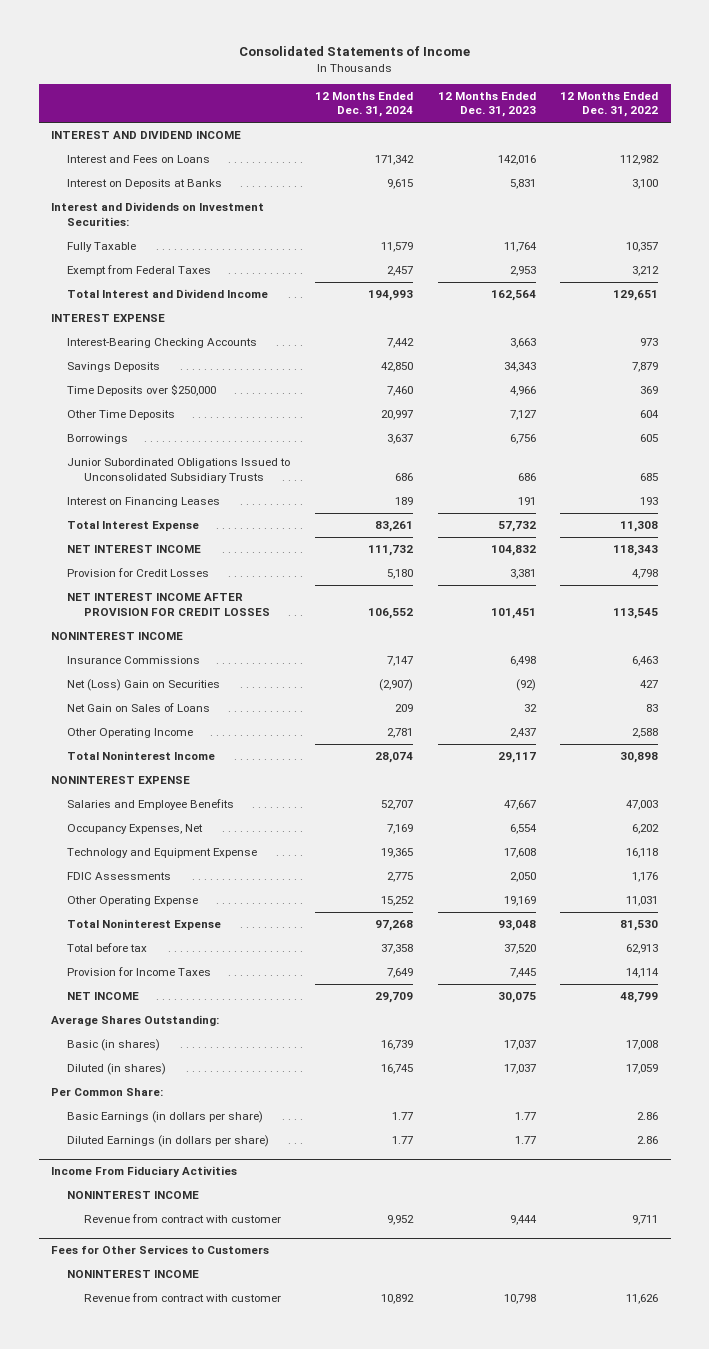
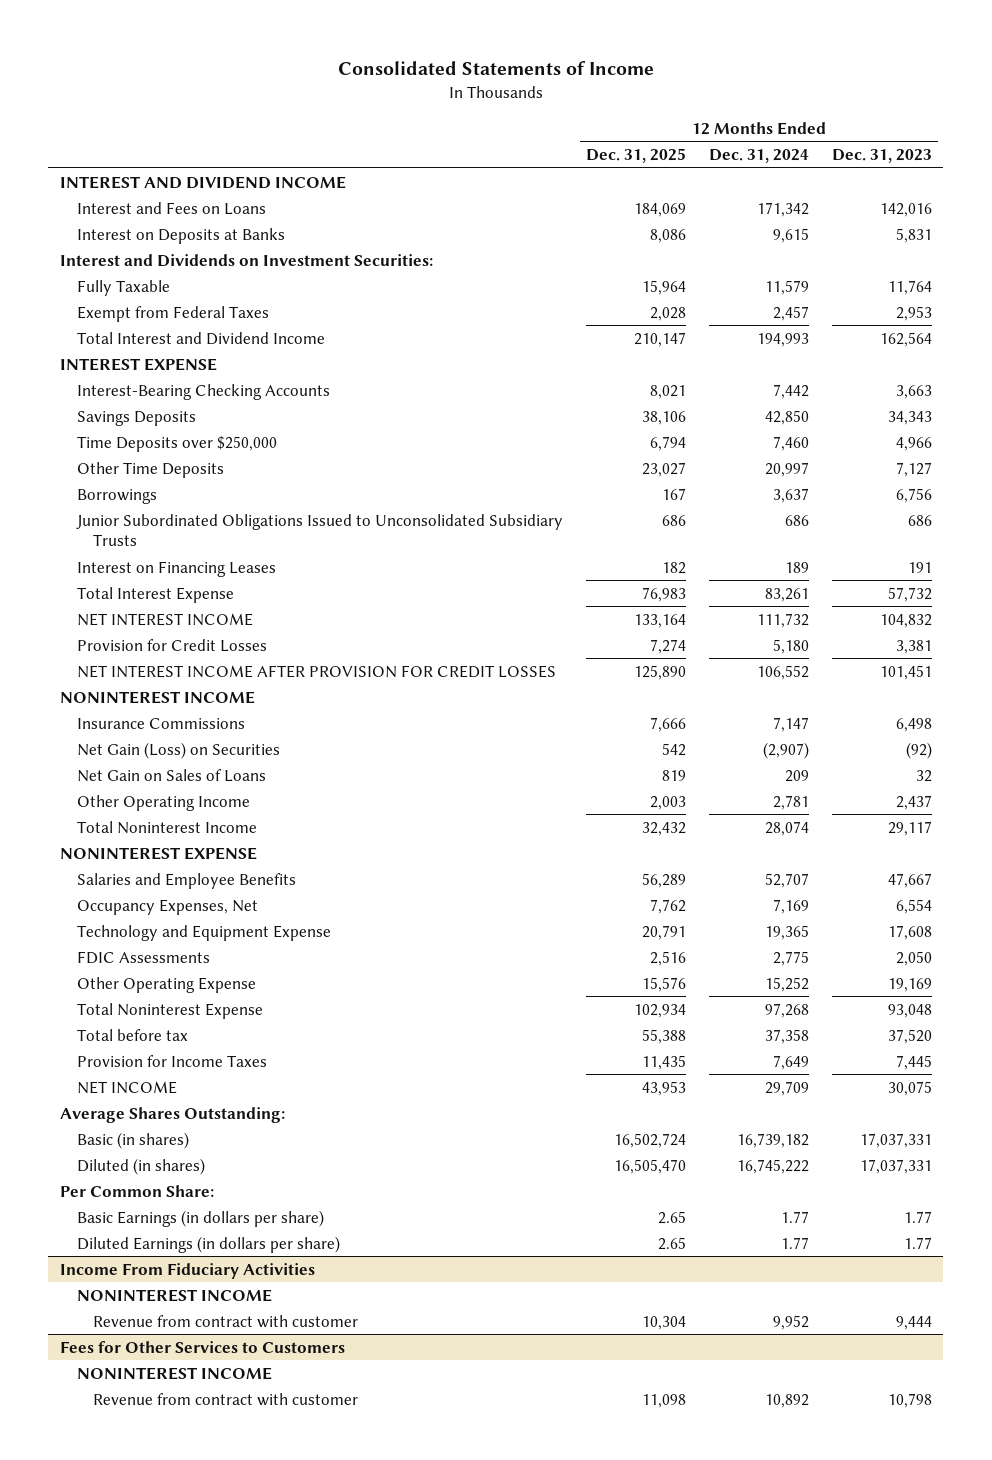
[560,91,659,118] 12 Months Ended Dec. 31, 2022 -> none
none -> [585,148,686,164] Dec. 31, 2025
[67,678,221,691] Net (Loss) Gain on Securities -> [76,741,280,759] Net Gain (Loss) on Securities
[380,1039,413,1050] 16,739 -> [736,1132,809,1148] 16,739,182
[503,1039,536,1050] 17,037 -> [859,1132,932,1148] 17,037,331
[380,1063,413,1074] 16,745 -> [736,1158,809,1174] 16,745,222
[503,1063,536,1074] 17,037 -> [859,1158,932,1174] 17,037,331

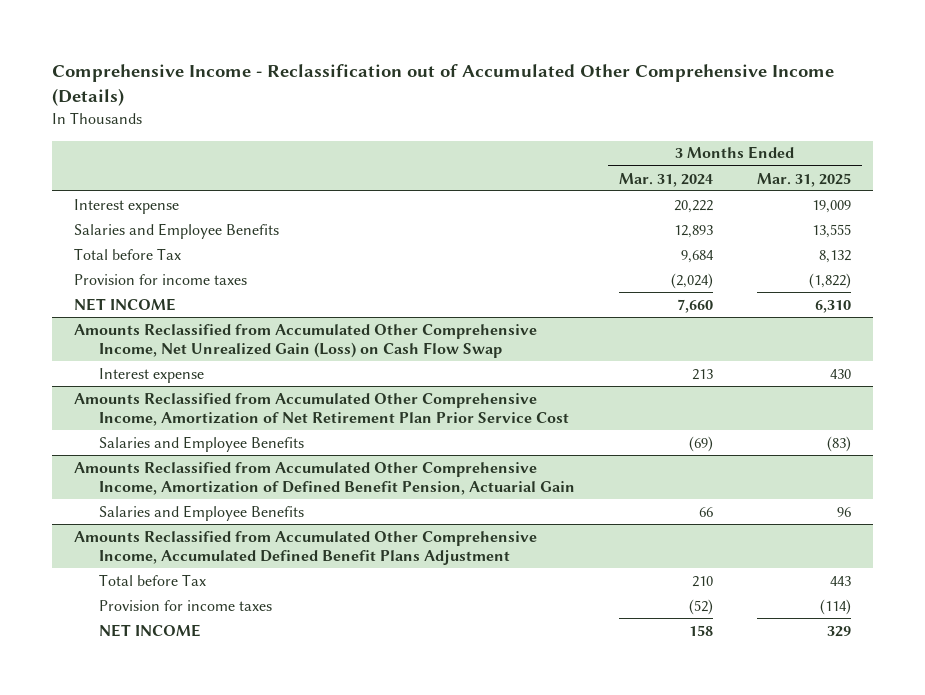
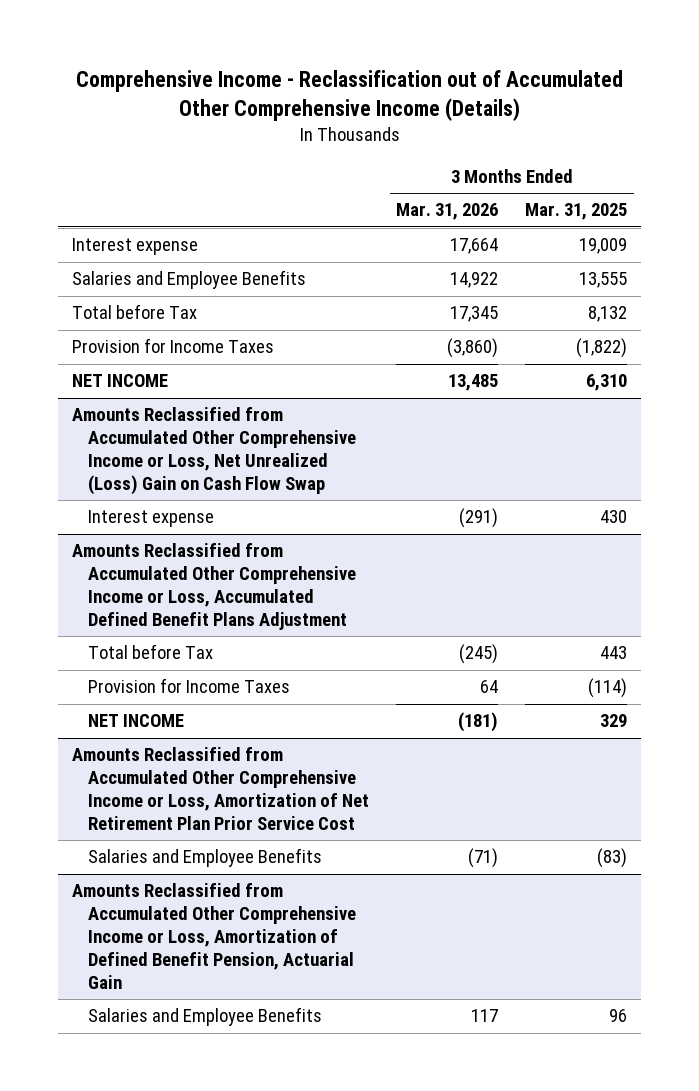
[619,172,714,187] Mar. 31, 2024 -> none
none -> [396,203,499,221] Mar. 31, 2026
[74,273,248,285] Provision for income taxes -> [71,338,274,354] Provision for Income Taxes
[74,323,538,358] Amounts Reclassified from Accumulated Other Comprehensive Income, Net Unrealized Gain (Loss) on Cash Flow Swap -> [71,407,357,496] Amounts Reclassified from Accumulated Other Comprehensive Income or Loss, Net Unrealized (Loss) Gain on Cash Flow Swap
[74,392,569,426] Amounts Reclassified from Accumulated Other Comprehensive Income, Amortization of Net Retirement Plan Prior Service Cost -> none
[98,435,304,452] Salaries and Employee Benefits -> none
[74,461,575,495] Amounts Reclassified from Accumulated Other Comprehensive Income, Amortization of Defined Benefit Pension, Actuarial Gain -> none
[98,504,304,521] Salaries and Employee Benefits -> none
[74,530,538,565] Amounts Reclassified from Accumulated Other Comprehensive Income, Accumulated Defined Benefit Plans Adjustment -> [71,543,357,631] Amounts Reclassified from Accumulated Other Comprehensive Income or Loss, Accumulated Defined Benefit Plans Adjustment
[98,599,272,611] Provision for income taxes -> [88,678,291,694] Provision for Income Taxes
none -> [71,747,370,831] Amounts Reclassified from Accumulated Other Comprehensive Income or Loss, Amortization of Net Retirement Plan Prior Service Cost
none -> [88,848,323,868] Salaries and Employee Benefits
none -> [71,883,357,990] Amounts Reclassified from Accumulated Other Comprehensive Income or Loss, Amortization of Defined Benefit Pension, Actuarial Gain
none -> [88,1007,323,1027] Salaries and Employee Benefits

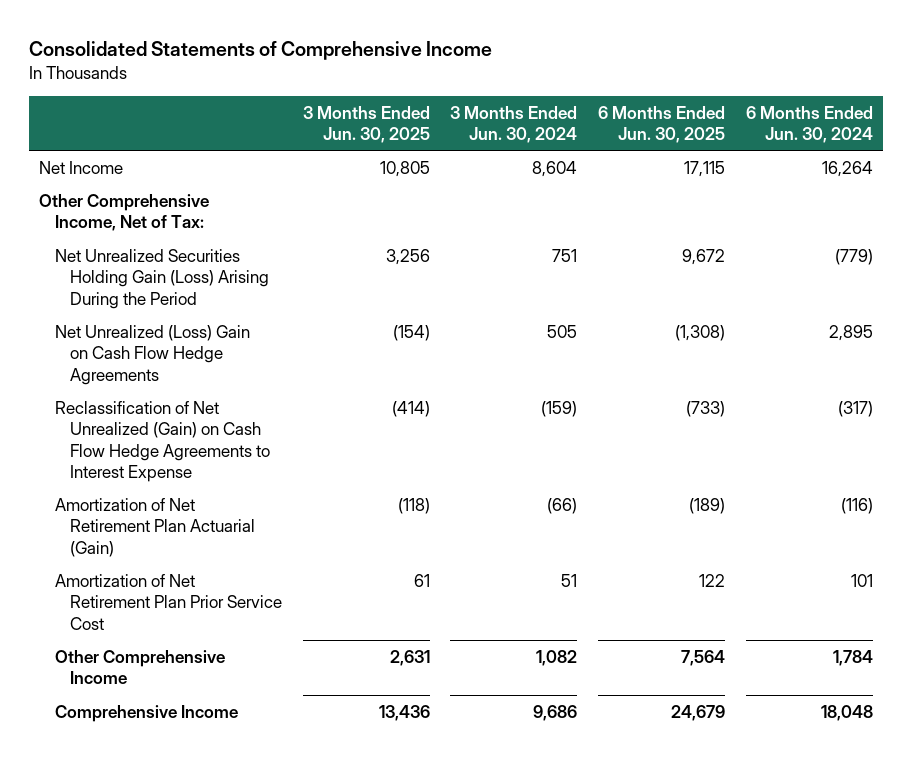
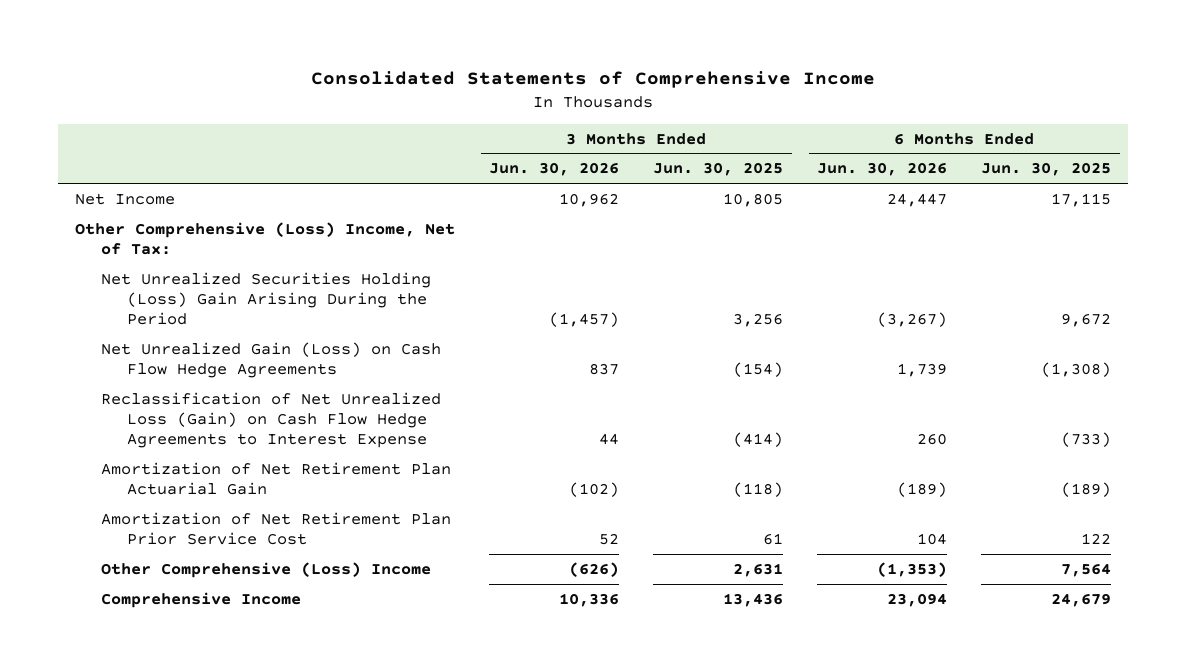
[450,105,578,143] 3 Months Ended Jun. 30, 2024 -> none
[745,105,873,143] 6 Months Ended Jun. 30, 2024 -> none
none -> [489,162,620,177] Jun. 30, 2026
none -> [817,162,948,177] Jun. 30, 2026
[39,193,210,232] Other Comprehensive Income, Net of Tax: -> [75,221,456,255] Other Comprehensive (Loss) Income, Net of Tax:
[54,248,269,309] Net Unrealized Securities Holding Gain (Loss) Arising During the Period -> [100,271,431,326] Net Unrealized Securities Holding (Loss) Gain Arising During the Period
[54,324,250,385] Net Unrealized (Loss) Gain on Cash Flow Hedge Agreements -> [100,341,441,378] Net Unrealized Gain (Loss) on Cash Flow Hedge Agreements
[54,400,270,482] Reclassification of Net Unrealized (Gain) on Cash Flow Hedge Agreements to Interest Expense -> [100,391,441,449] Reclassification of Net Unrealized Loss (Gain) on Cash Flow Hedge Agreements to Interest Expense
[54,497,255,557] Amortization of Net Retirement Plan Actuarial (Gain) -> [100,461,451,495] Amortization of Net Retirement Plan Actuarial Gain
[54,649,225,685] Other Comprehensive Income -> [100,561,431,578] Other Comprehensive (Loss) Income

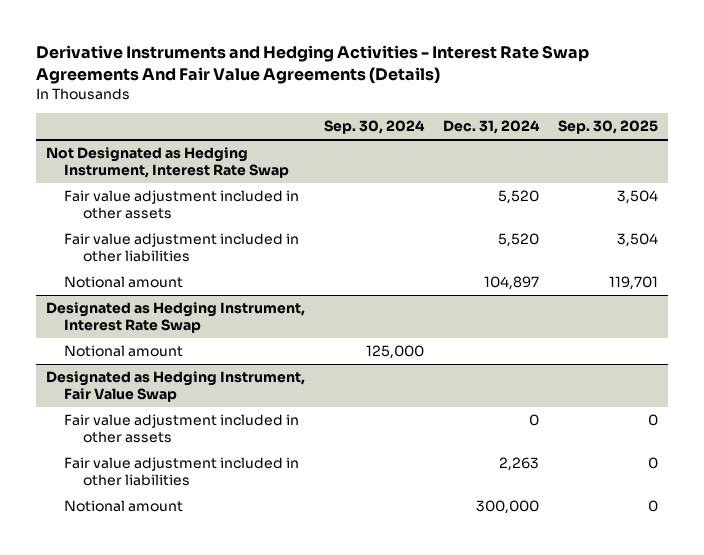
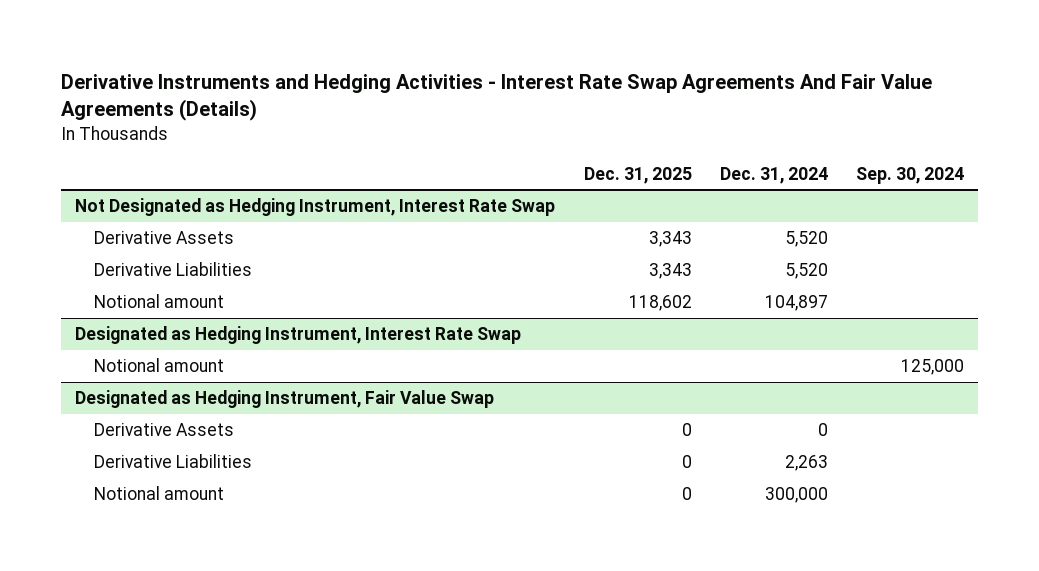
[557,119,658,134] Sep. 30, 2025 -> none
none -> [583,166,692,184] Dec. 31, 2025
[64,190,300,219] Fair value adjustment included in other assets -> [94,231,235,245] Derivative Assets
[64,233,300,262] Fair value adjustment included in other liabilities -> [94,262,253,277] Derivative Liabilities
[64,414,300,443] Fair value adjustment included in other assets -> [94,423,235,437] Derivative Assets
[64,457,300,486] Fair value adjustment included in other liabilities -> [94,454,253,469] Derivative Liabilities

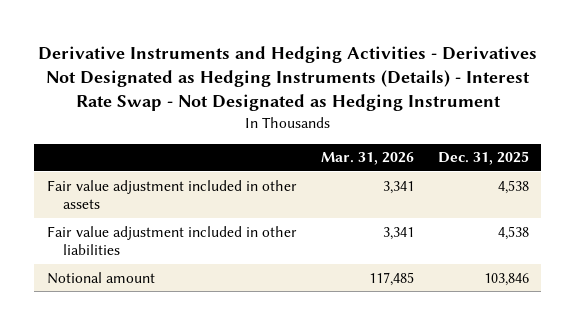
[61,73,933,121] Derivative Instruments and Hedging Activities - Interest Rate Swap Agreements And Fair Value Agreements (Details) -> [37,45,537,112] Derivative Instruments and Hedging Activities - Derivatives Not Designated as Hedging Instruments (Details) - Interest Rate Swap - Not Designated as Hedging Instrument
[719,166,828,184] Dec. 31, 2024 -> none
[855,166,964,184] Sep. 30, 2024 -> none
none -> [320,152,414,166] Mar. 31, 2026
[75,198,556,217] Not Designated as Hedging Instrument, Interest Rate Swap -> none
[94,231,235,245] Derivative Assets -> none
[94,262,253,277] Derivative Liabilities -> none
[75,326,522,345] Designated as Hedging Instrument, Interest Rate Swap -> none
[94,358,225,373] Notional amount -> none
[75,390,495,409] Designated as Hedging Instrument, Fair Value Swap -> none
[94,423,235,437] Derivative Assets -> none
[94,454,253,469] Derivative Liabilities -> none
[94,486,225,501] Notional amount -> none
none -> [46,179,297,210] Fair value adjustment included in other assets
none -> [46,225,297,256] Fair value adjustment included in other liabilities
[628,295,692,312] 118,602 -> [483,272,529,286] 103,846

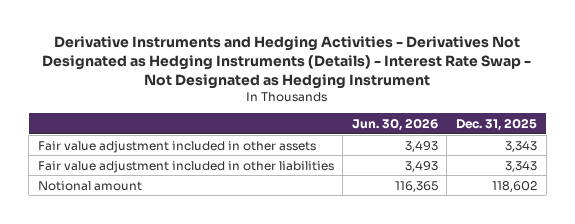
[320,152,414,166] Mar. 31, 2026 -> none
none -> [351,117,438,131] Jun. 30, 2026
[497,179,529,194] 4,538 -> [505,140,538,152] 3,343
[497,225,529,240] 4,538 -> [505,160,538,172] 3,343
[483,272,529,286] 103,846 -> [492,180,538,192] 118,602

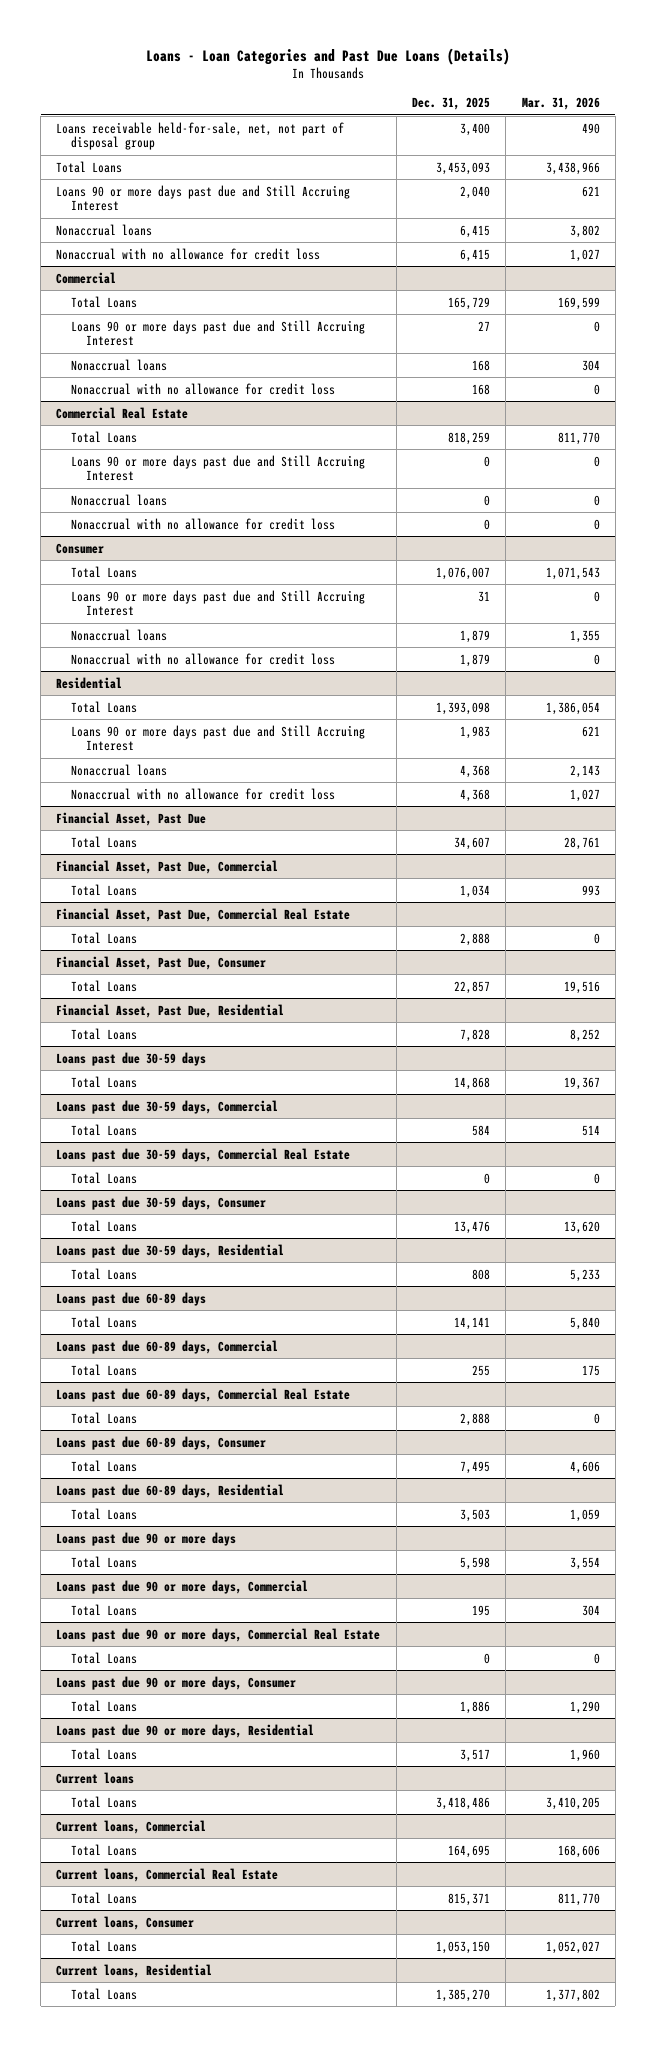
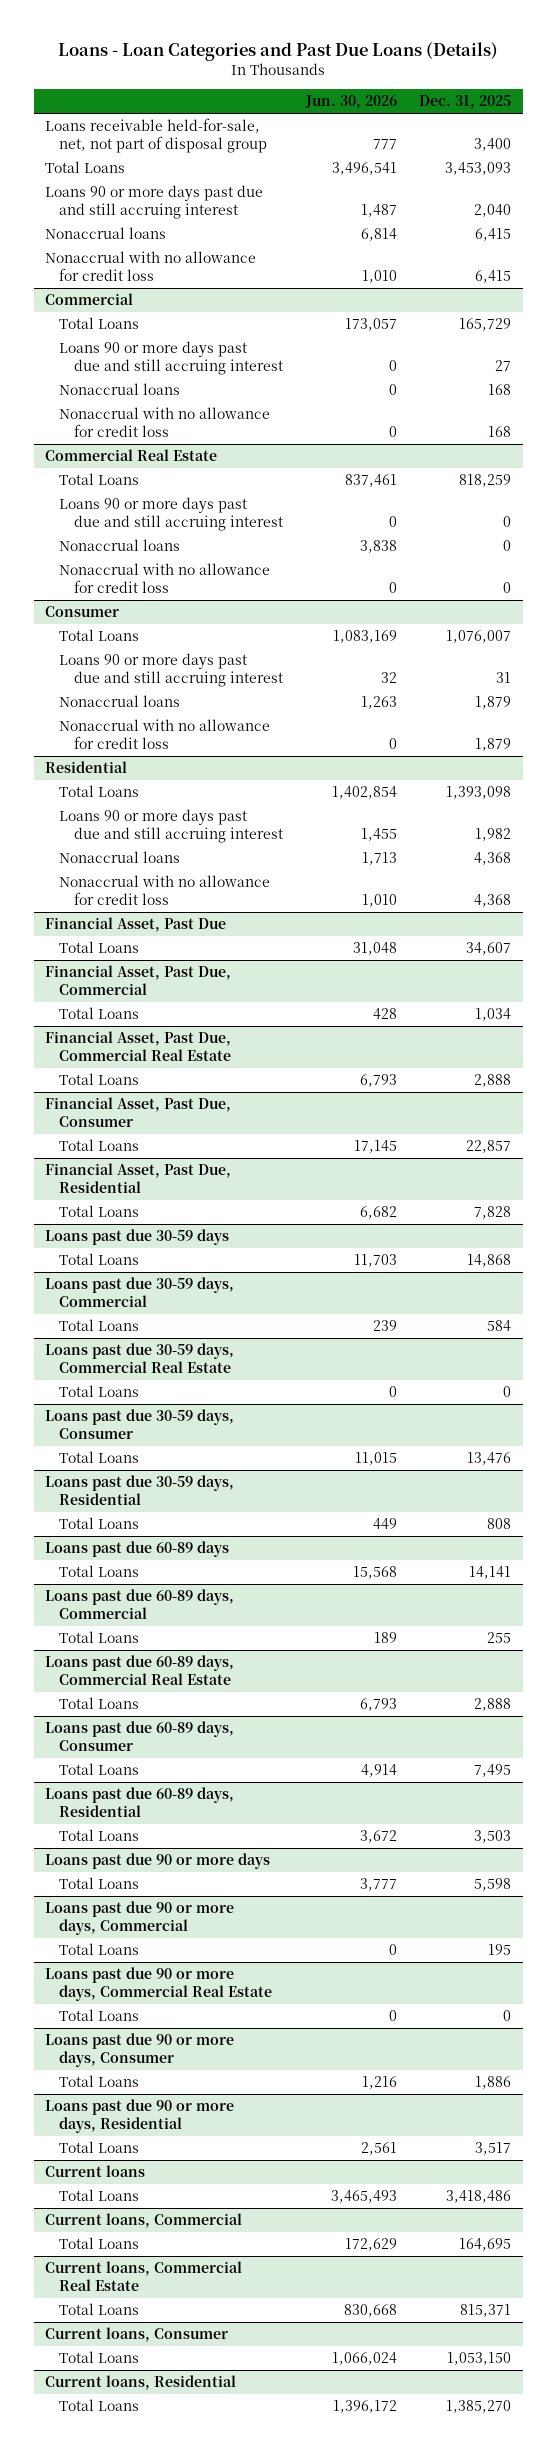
[521,97,600,111] Mar. 31, 2026 -> none
none -> [304,95,397,110] Jun. 30, 2026
[56,184,351,212] Loans 90 or more days past due and Still Accruing Interest -> [45,185,264,219] Loans 90 or more days past due and still accruing interest
[71,319,366,347] Loans 90 or more days past due and Still Accruing Interest -> [59,341,283,375] Loans 90 or more days past due and still accruing interest
[71,454,366,482] Loans 90 or more days past due and Still Accruing Interest -> [59,497,283,531] Loans 90 or more days past due and still accruing interest
[71,589,366,617] Loans 90 or more days past due and Still Accruing Interest -> [59,653,283,687] Loans 90 or more days past due and still accruing interest
[71,724,366,752] Loans 90 or more days past due and Still Accruing Interest -> [59,809,283,843] Loans 90 or more days past due and still accruing interest
[460,725,491,739] 1,983 -> [475,827,512,841] 1,982

